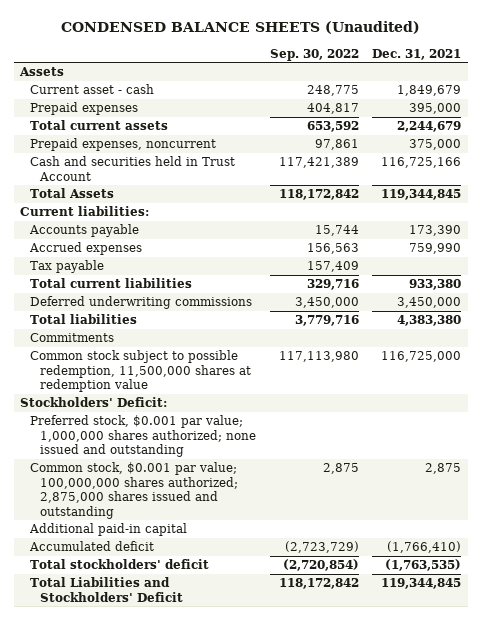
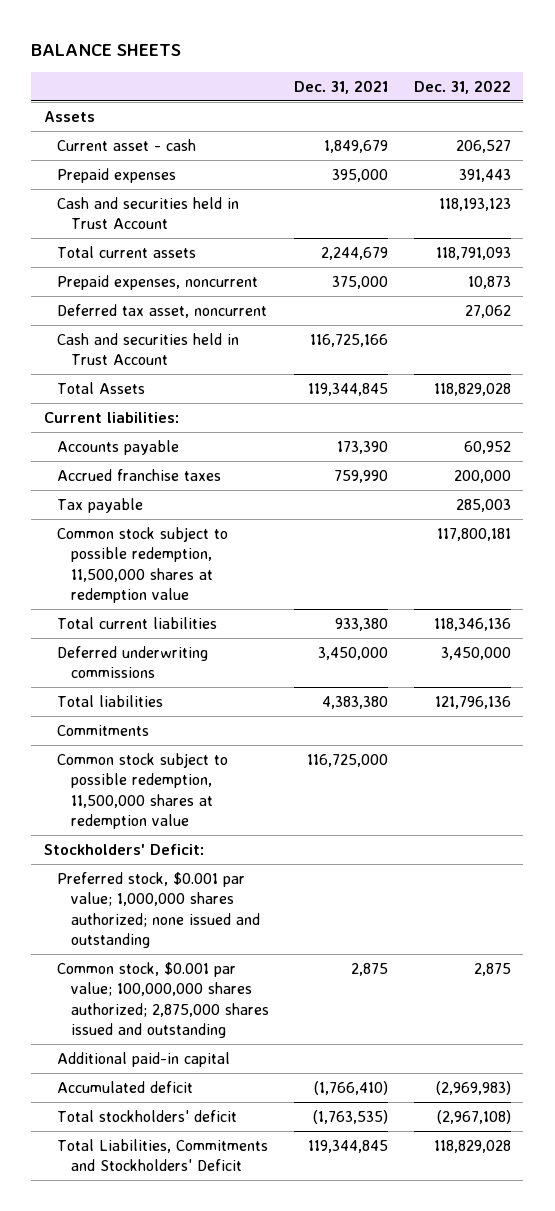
[60,21,420,35] CONDENSED BALANCE SHEETS (Unaudited) -> [31,44,182,57] BALANCE SHEETS
[269,48,359,61] Sep. 30, 2022 -> none
none -> [413,80,511,95] Dec. 31, 2022
none -> [57,196,240,230] Cash and securities held in Trust Account
none -> [57,303,268,318] Deferred tax asset, noncurrent
[29,242,143,256] Accrued expenses -> [57,468,222,481] Accrued franchise taxes
none -> [57,526,229,604] Common stock subject to possible redemption, 11,500,000 shares at redemption value
[30,577,184,602] Total Liabilities and Stockholders' Deficit -> [57,1138,269,1172] Total Liabilities, Commitments and Stockholders' Deficit

